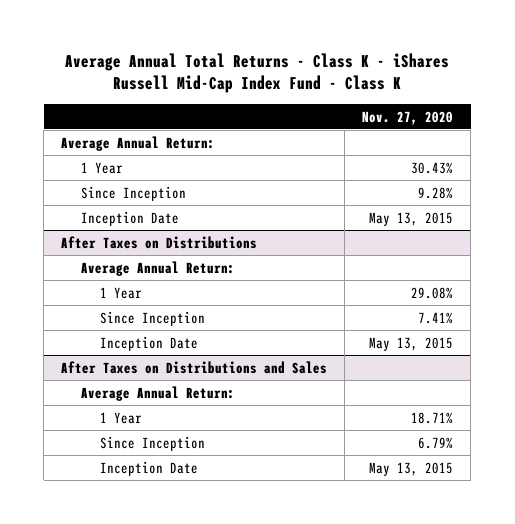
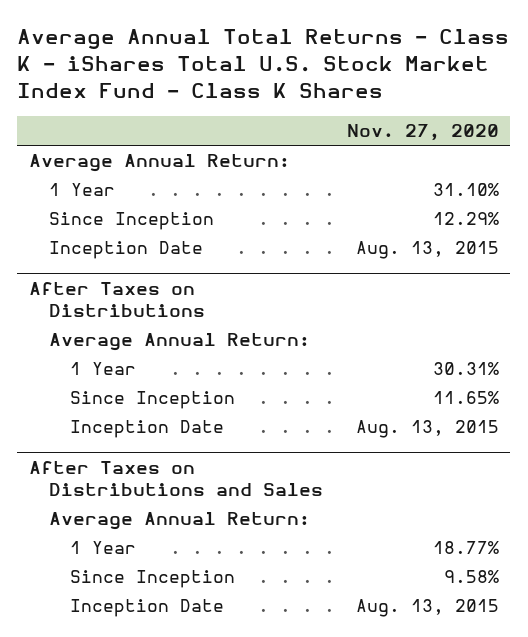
[65,52,450,94] Average Annual Total Returns - Class K - iShares Russell Mid-Cap Index Fund - Class K -> [17,29,510,99] Average Annual Total Returns - Class K - iShares Total U.S. Stock Market Index Fund - Class K Shares
[411,161,454,174] 30.43% -> [432,183,499,197] 31.10%
[418,186,454,199] 9.28% -> [432,212,499,226] 12.29%
[369,211,454,226] May 13, 2015 -> [355,241,499,260] Aug. 13, 2015
[411,286,454,299] 29.08% -> [432,362,499,376] 30.31%
[418,311,454,324] 7.41% -> [432,391,499,405] 11.65%
[369,336,454,351] May 13, 2015 -> [355,420,499,439] Aug. 13, 2015
[411,411,454,424] 18.71% -> [432,541,499,555] 18.77%
[418,436,454,449] 6.79% -> [443,570,499,584] 9.58%
[369,461,454,476] May 13, 2015 -> [355,599,499,618] Aug. 13, 2015

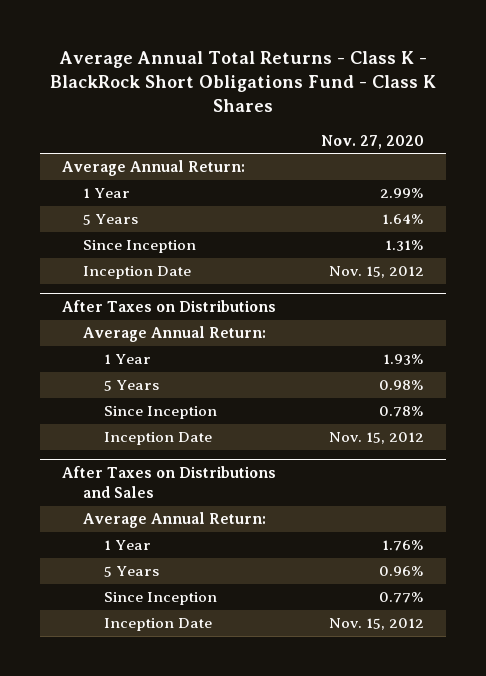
[17,29,510,99] Average Annual Total Returns - Class K - iShares Total U.S. Stock Market Index Fund - Class K Shares -> [49,50,436,112] Average Annual Total Returns - Class K - BlackRock Short Obligations Fund - Class K Shares
[432,183,499,197] 31.10% -> [379,188,424,199] 2.99%
none -> [83,214,139,226] 5 Years
[432,212,499,226] 12.29% -> [384,240,424,252] 1.31%
[355,241,499,260] Aug. 13, 2015 -> [328,266,424,279] Nov. 15, 2012
[432,362,499,376] 30.31% -> [382,354,424,366] 1.93%
none -> [104,380,160,392] 5 Years
[432,391,499,405] 11.65% -> [378,406,424,418] 0.78%
[355,420,499,439] Aug. 13, 2015 -> [328,432,424,445] Nov. 15, 2012
[432,541,499,555] 18.77% -> [381,540,424,552] 1.76%
none -> [104,566,160,578] 5 Years
[443,570,499,584] 9.58% -> [378,592,424,604] 0.77%
[355,599,499,618] Aug. 13, 2015 -> [328,618,424,631] Nov. 15, 2012

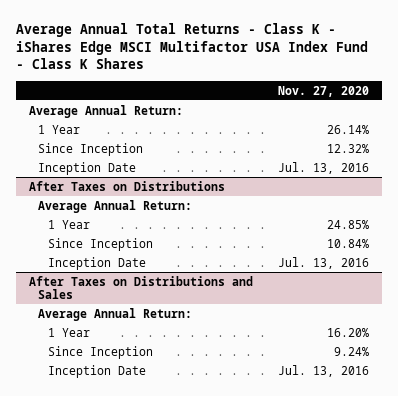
[49,50,436,112] Average Annual Total Returns - Class K - BlackRock Short Obligations Fund - Class K Shares -> [15,22,368,70] Average Annual Total Returns - Class K - iShares Edge MSCI Multifactor USA Index Fund - Class K Shares
[83,214,139,226] 5 Years -> none
[379,188,424,199] 2.99% -> [327,124,370,134] 26.14%
[384,240,424,252] 1.31% -> [327,143,370,153] 12.32%
[328,266,424,279] Nov. 15, 2012 -> [278,161,370,174] Jul. 13, 2016
[104,380,160,392] 5 Years -> none
[382,354,424,366] 1.93% -> [327,219,370,229] 24.85%
[378,406,424,418] 0.78% -> [327,238,370,248] 10.84%
[328,432,424,445] Nov. 15, 2012 -> [278,256,370,269] Jul. 13, 2016
[104,566,160,578] 5 Years -> none
[381,540,424,552] 1.76% -> [327,327,370,337] 16.20%
[378,592,424,604] 0.77% -> [334,346,370,356] 9.24%
[328,618,424,631] Nov. 15, 2012 -> [278,364,370,377] Jul. 13, 2016

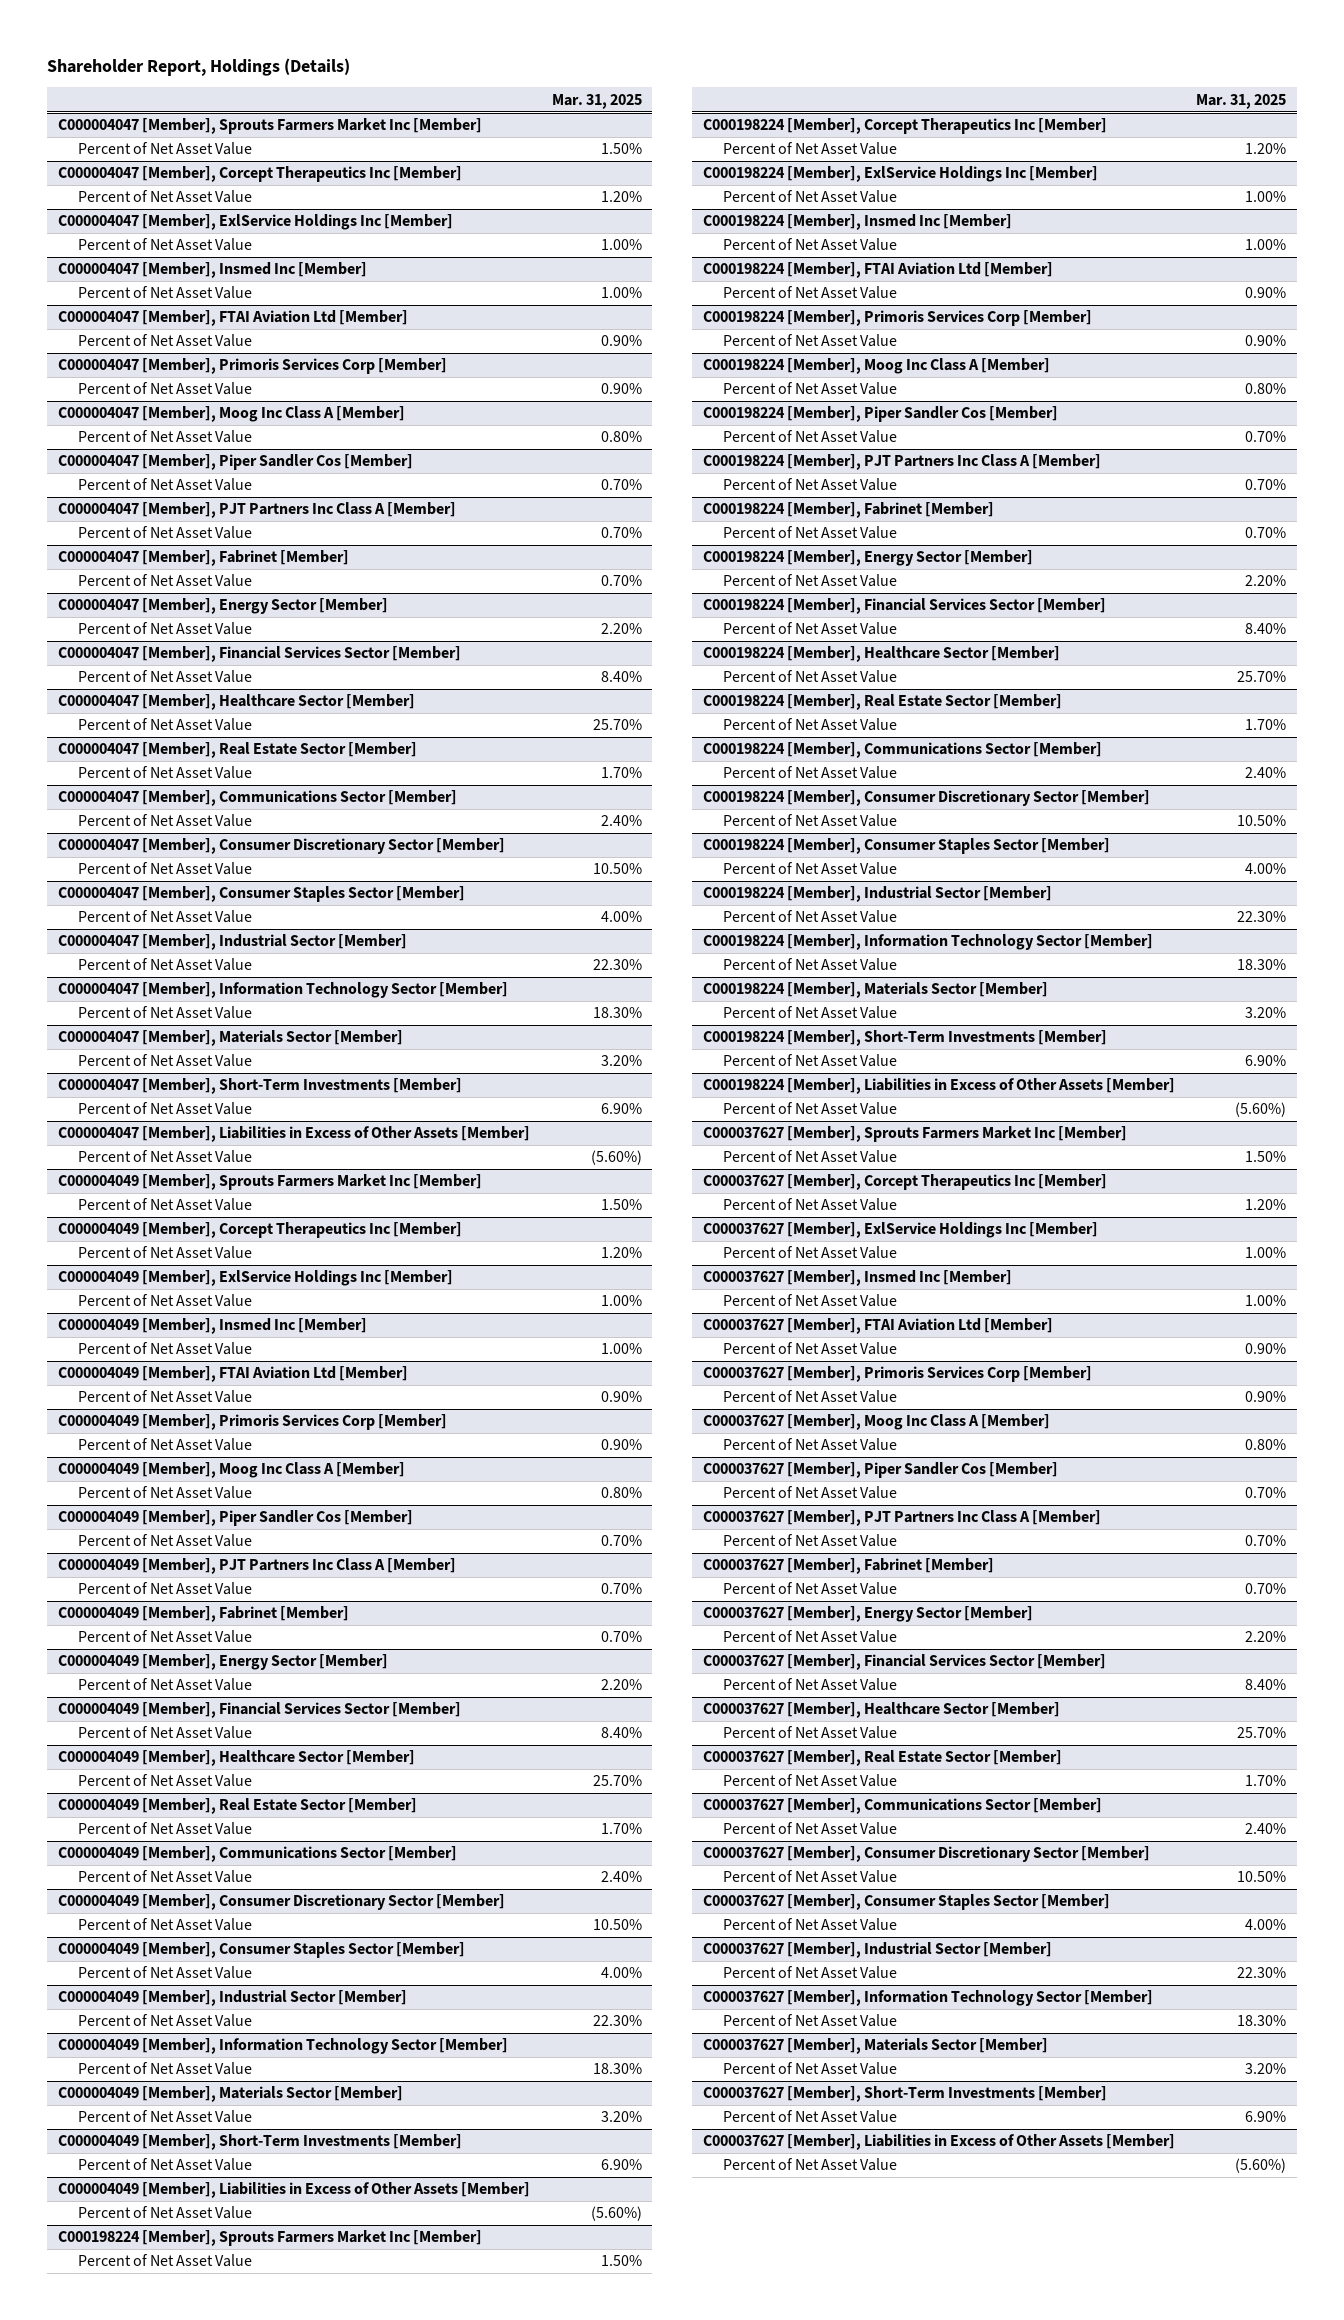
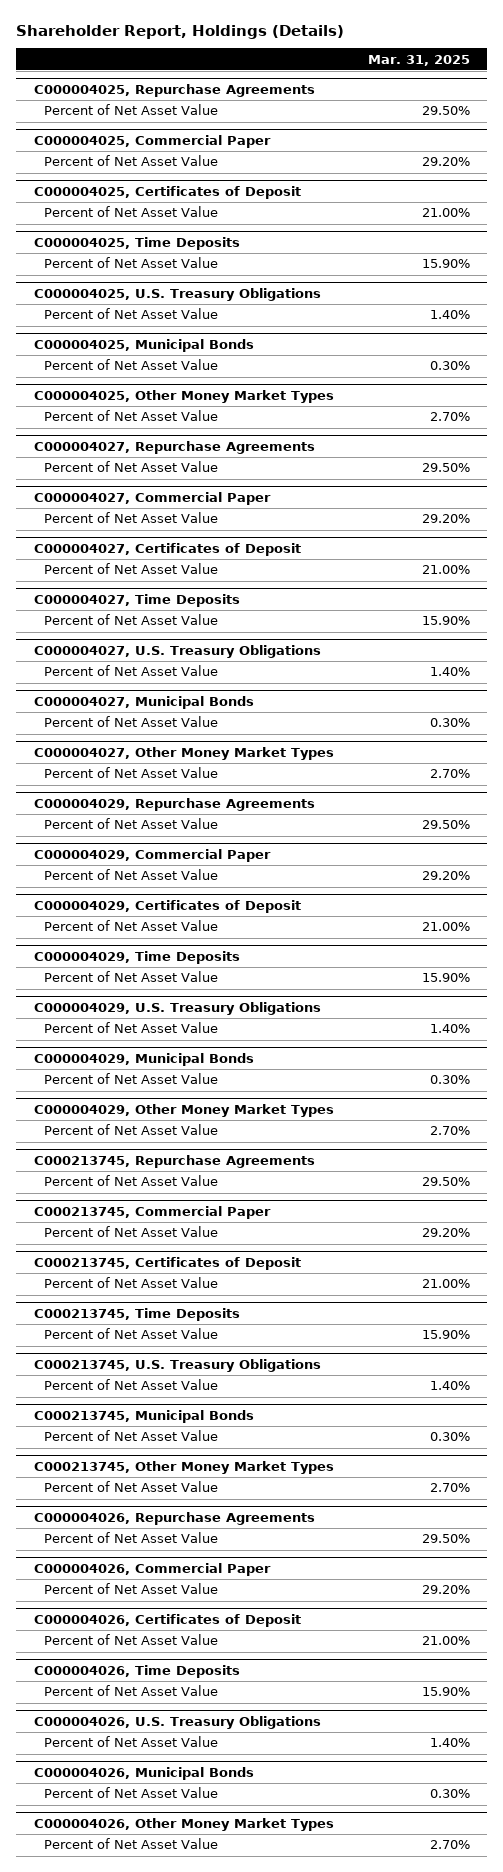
[58,118,483,135] C000004047 [Member], Sprouts Farmers Market Inc [Member] -> none
[58,166,463,183] C000004047 [Member], Corcept Therapeutics Inc [Member] -> none
[58,214,454,231] C000004047 [Member], ExlService Holdings Inc [Member] -> none
[58,262,368,279] C000004047 [Member], Insmed Inc [Member] -> none
[58,310,409,327] C000004047 [Member], FTAI Aviation Ltd [Member] -> none
[58,358,448,375] C000004047 [Member], Primoris Services Corp [Member] -> none
[58,406,406,423] C000004047 [Member], Moog Inc Class A [Member] -> none
[58,454,414,471] C000004047 [Member], Piper Sandler Cos [Member] -> none
[58,502,457,519] C000004047 [Member], PJT Partners Inc Class A [Member] -> none
[58,550,350,567] C000004047 [Member], Fabrinet [Member] -> none
[58,598,389,615] C000004047 [Member], Energy Sector [Member] -> none
[58,646,462,663] C000004047 [Member], Financial Services Sector [Member] -> none
[58,694,416,711] C000004047 [Member], Healthcare Sector [Member] -> none
[58,742,418,759] C000004047 [Member], Real Estate Sector [Member] -> none
[58,790,458,807] C000004047 [Member], Communications Sector [Member] -> none
[58,838,506,855] C000004047 [Member], Consumer Discretionary Sector [Member] -> none
[58,886,466,903] C000004047 [Member], Consumer Staples Sector [Member] -> none
[58,934,408,951] C000004047 [Member], Industrial Sector [Member] -> none
[58,982,509,999] C000004047 [Member], Information Technology Sector [Member] -> none
[58,1030,404,1047] C000004047 [Member], Materials Sector [Member] -> none
[58,1078,463,1095] C000004047 [Member], Short-Term Investments [Member] -> none
[58,1126,531,1143] C000004047 [Member], Liabilities in Excess of Other Assets [Member] -> none
[58,1174,483,1191] C000004049 [Member], Sprouts Farmers Market Inc [Member] -> none
[58,1222,463,1239] C000004049 [Member], Corcept Therapeutics Inc [Member] -> none
[58,1270,454,1287] C000004049 [Member], ExlService Holdings Inc [Member] -> none
[58,1318,368,1335] C000004049 [Member], Insmed Inc [Member] -> none
[58,1366,409,1383] C000004049 [Member], FTAI Aviation Ltd [Member] -> none
[58,1414,448,1431] C000004049 [Member], Primoris Services Corp [Member] -> none
[58,1462,406,1479] C000004049 [Member], Moog Inc Class A [Member] -> none
[58,1510,414,1527] C000004049 [Member], Piper Sandler Cos [Member] -> none
[58,1558,457,1575] C000004049 [Member], PJT Partners Inc Class A [Member] -> none
[58,1606,350,1623] C000004049 [Member], Fabrinet [Member] -> none
[58,1654,389,1671] C000004049 [Member], Energy Sector [Member] -> none
[58,1702,462,1719] C000004049 [Member], Financial Services Sector [Member] -> none
[58,1750,416,1767] C000004049 [Member], Healthcare Sector [Member] -> none
[58,1798,418,1815] C000004049 [Member], Real Estate Sector [Member] -> none
[78,1822,253,1836] Percent of Net Asset Value -> none
[58,1846,458,1863] C000004049 [Member], Communications Sector [Member] -> none
[78,1870,253,1884] Percent of Net Asset Value -> none
[58,1894,506,1911] C000004049 [Member], Consumer Discretionary Sector [Member] -> none
[78,1918,253,1932] Percent of Net Asset Value -> none
[58,1942,466,1959] C000004049 [Member], Consumer Staples Sector [Member] -> none
[78,1966,253,1980] Percent of Net Asset Value -> none
[58,1990,408,2007] C000004049 [Member], Industrial Sector [Member] -> none
[78,2014,253,2028] Percent of Net Asset Value -> none
[58,2038,509,2055] C000004049 [Member], Information Technology Sector [Member] -> none
[78,2062,253,2076] Percent of Net Asset Value -> none
[58,2086,404,2103] C000004049 [Member], Materials Sector [Member] -> none
[78,2110,253,2124] Percent of Net Asset Value -> none
[58,2134,463,2151] C000004049 [Member], Short-Term Investments [Member] -> none
[78,2158,253,2172] Percent of Net Asset Value -> none
[58,2182,531,2199] C000004049 [Member], Liabilities in Excess of Other Assets [Member] -> none
[78,2206,253,2220] Percent of Net Asset Value -> none
[58,2230,483,2247] C000198224 [Member], Sprouts Farmers Market Inc [Member] -> none
[78,2254,253,2268] Percent of Net Asset Value -> none
[702,118,1107,135] C000198224 [Member], Corcept Therapeutics Inc [Member] -> none
[722,142,897,156] Percent of Net Asset Value -> none
[702,166,1098,183] C000198224 [Member], ExlService Holdings Inc [Member] -> none
[722,190,897,204] Percent of Net Asset Value -> none
[702,214,1012,231] C000198224 [Member], Insmed Inc [Member] -> none
[722,238,897,252] Percent of Net Asset Value -> none
[702,262,1053,279] C000198224 [Member], FTAI Aviation Ltd [Member] -> none
[722,286,897,300] Percent of Net Asset Value -> none
[702,310,1092,327] C000198224 [Member], Primoris Services Corp [Member] -> none
[722,334,897,348] Percent of Net Asset Value -> none
[702,358,1050,375] C000198224 [Member], Moog Inc Class A [Member] -> none
[722,382,897,396] Percent of Net Asset Value -> none
[702,406,1058,423] C000198224 [Member], Piper Sandler Cos [Member] -> none
[722,430,897,444] Percent of Net Asset Value -> none
[702,454,1101,471] C000198224 [Member], PJT Partners Inc Class A [Member] -> none
[722,478,897,492] Percent of Net Asset Value -> none
[702,502,994,519] C000198224 [Member], Fabrinet [Member] -> none
[722,526,897,540] Percent of Net Asset Value -> none
[702,550,1033,567] C000198224 [Member], Energy Sector [Member] -> none
[722,574,897,588] Percent of Net Asset Value -> none
[702,598,1106,615] C000198224 [Member], Financial Services Sector [Member] -> none
[722,622,897,636] Percent of Net Asset Value -> none
[702,646,1060,663] C000198224 [Member], Healthcare Sector [Member] -> none
[722,670,897,684] Percent of Net Asset Value -> none
[702,694,1062,711] C000198224 [Member], Real Estate Sector [Member] -> none
[722,718,897,732] Percent of Net Asset Value -> none
[702,742,1102,759] C000198224 [Member], Communications Sector [Member] -> none
[722,766,897,780] Percent of Net Asset Value -> none
[702,790,1150,807] C000198224 [Member], Consumer Discretionary Sector [Member] -> none
[722,814,897,828] Percent of Net Asset Value -> none
[702,838,1110,855] C000198224 [Member], Consumer Staples Sector [Member] -> none
[722,862,897,876] Percent of Net Asset Value -> none
[702,886,1052,903] C000198224 [Member], Industrial Sector [Member] -> none
[722,910,897,924] Percent of Net Asset Value -> none
[702,934,1153,951] C000198224 [Member], Information Technology Sector [Member] -> none
[722,958,897,972] Percent of Net Asset Value -> none
[702,982,1048,999] C000198224 [Member], Materials Sector [Member] -> none
[722,1006,897,1020] Percent of Net Asset Value -> none
[702,1030,1107,1047] C000198224 [Member], Short-Term Investments [Member] -> none
[722,1054,897,1068] Percent of Net Asset Value -> none
[702,1078,1175,1095] C000198224 [Member], Liabilities in Excess of Other Assets [Member] -> none
[722,1102,897,1116] Percent of Net Asset Value -> none
[702,1126,1127,1143] C000037627 [Member], Sprouts Farmers Market Inc [Member] -> none
[722,1150,897,1164] Percent of Net Asset Value -> none
[702,1174,1107,1191] C000037627 [Member], Corcept Therapeutics Inc [Member] -> none
[722,1198,897,1212] Percent of Net Asset Value -> none
[702,1222,1098,1239] C000037627 [Member], ExlService Holdings Inc [Member] -> none
[722,1246,897,1260] Percent of Net Asset Value -> none
[702,1270,1012,1287] C000037627 [Member], Insmed Inc [Member] -> none
[722,1294,897,1308] Percent of Net Asset Value -> none
[702,1318,1053,1335] C000037627 [Member], FTAI Aviation Ltd [Member] -> none
[722,1342,897,1356] Percent of Net Asset Value -> none
[702,1366,1092,1383] C000037627 [Member], Primoris Services Corp [Member] -> none
[722,1390,897,1404] Percent of Net Asset Value -> none
[702,1414,1050,1431] C000037627 [Member], Moog Inc Class A [Member] -> none
[722,1438,897,1452] Percent of Net Asset Value -> none
[702,1462,1058,1479] C000037627 [Member], Piper Sandler Cos [Member] -> none
[722,1486,897,1500] Percent of Net Asset Value -> none
[702,1510,1101,1527] C000037627 [Member], PJT Partners Inc Class A [Member] -> none
[722,1534,897,1548] Percent of Net Asset Value -> none
[702,1558,994,1575] C000037627 [Member], Fabrinet [Member] -> none
[722,1582,897,1596] Percent of Net Asset Value -> none
[702,1606,1033,1623] C000037627 [Member], Energy Sector [Member] -> none
[722,1630,897,1644] Percent of Net Asset Value -> none
[702,1654,1106,1671] C000037627 [Member], Financial Services Sector [Member] -> none
[722,1678,897,1692] Percent of Net Asset Value -> none
[702,1702,1060,1719] C000037627 [Member], Healthcare Sector [Member] -> none
[722,1726,897,1740] Percent of Net Asset Value -> none
[702,1750,1062,1767] C000037627 [Member], Real Estate Sector [Member] -> none
[722,1774,897,1788] Percent of Net Asset Value -> none
[702,1798,1102,1815] C000037627 [Member], Communications Sector [Member] -> none
[722,1822,897,1836] Percent of Net Asset Value -> none
[702,1846,1150,1863] C000037627 [Member], Consumer Discretionary Sector [Member] -> none
[722,1870,897,1884] Percent of Net Asset Value -> none
[702,1894,1110,1911] C000037627 [Member], Consumer Staples Sector [Member] -> none
[722,1918,897,1932] Percent of Net Asset Value -> none
[702,1942,1052,1959] C000037627 [Member], Industrial Sector [Member] -> none
[722,1966,897,1980] Percent of Net Asset Value -> none
[702,1990,1153,2007] C000037627 [Member], Information Technology Sector [Member] -> none
[722,2014,897,2028] Percent of Net Asset Value -> none
[702,2038,1048,2055] C000037627 [Member], Materials Sector [Member] -> none
[722,2062,897,2076] Percent of Net Asset Value -> none
[702,2086,1107,2103] C000037627 [Member], Short-Term Investments [Member] -> none
[722,2110,897,2124] Percent of Net Asset Value -> none
[702,2134,1175,2151] C000037627 [Member], Liabilities in Excess of Other Assets [Member] -> none
[722,2158,897,2172] Percent of Net Asset Value -> none
none -> [33,83,315,97] C000004025, Repurchase Agreements
[600,143,642,155] 1.50% -> [421,106,470,116] 29.50%
none -> [33,134,271,148] C000004025, Commercial Paper
[600,191,642,203] 1.20% -> [421,157,470,167] 29.20%
none -> [33,185,301,199] C000004025, Certificates of Deposit
[600,239,642,251] 1.00% -> [421,208,470,218] 21.00%
none -> [33,236,240,250] C000004025, Time Deposits
[600,287,642,299] 1.00% -> [421,259,470,269] 15.90%
none -> [33,287,321,301] C000004025, U.S. Treasury Obligations
[600,335,642,347] 0.90% -> [429,310,470,320] 1.40%
none -> [33,338,254,352] C000004025, Municipal Bonds
[600,383,642,395] 0.90% -> [429,361,470,371] 0.30%
none -> [33,389,334,403] C000004025, Other Money Market Types
[600,431,642,443] 0.80% -> [429,412,470,422] 2.70%
none -> [33,440,315,454] C000004027, Repurchase Agreements
[600,479,642,491] 0.70% -> [421,463,470,473] 29.50%
none -> [33,491,271,505] C000004027, Commercial Paper
[600,527,642,539] 0.70% -> [421,514,470,524] 29.20%
none -> [33,542,301,556] C000004027, Certificates of Deposit
[600,575,642,587] 0.70% -> [421,565,470,575] 21.00%
none -> [33,593,240,607] C000004027, Time Deposits
[600,623,642,635] 2.20% -> [421,616,470,626] 15.90%
none -> [33,644,321,658] C000004027, U.S. Treasury Obligations
[600,671,642,683] 8.40% -> [429,667,470,677] 1.40%
none -> [33,695,254,709] C000004027, Municipal Bonds
[592,719,642,731] 25.70% -> [429,718,470,728] 0.30%
none -> [33,746,334,760] C000004027, Other Money Market Types
[600,767,642,779] 1.70% -> [429,769,470,779] 2.70%
none -> [33,797,315,811] C000004029, Repurchase Agreements
[600,815,642,827] 2.40% -> [421,820,470,830] 29.50%
none -> [33,848,271,862] C000004029, Commercial Paper
[592,863,642,875] 10.50% -> [421,871,470,881] 29.20%
none -> [33,899,301,913] C000004029, Certificates of Deposit
[600,911,642,923] 4.00% -> [421,922,470,932] 21.00%
none -> [33,950,240,964] C000004029, Time Deposits
[592,959,642,971] 22.30% -> [421,973,470,983] 15.90%
none -> [33,1001,321,1015] C000004029, U.S. Treasury Obligations
[592,1007,642,1019] 18.30% -> [429,1024,470,1034] 1.40%
none -> [33,1052,254,1066] C000004029, Municipal Bonds
[600,1055,642,1067] 3.20% -> [429,1075,470,1085] 0.30%
none -> [33,1103,334,1117] C000004029, Other Money Market Types
[600,1103,642,1115] 6.90% -> [429,1126,470,1136] 2.70%
none -> [33,1154,315,1168] C000213745, Repurchase Agreements
[590,1150,642,1166] (5.60%) -> [421,1177,470,1187] 29.50%
none -> [33,1205,271,1219] C000213745, Commercial Paper
[600,1199,642,1211] 1.50% -> [421,1228,470,1238] 29.20%
none -> [33,1256,301,1270] C000213745, Certificates of Deposit
[600,1247,642,1259] 1.20% -> [421,1279,470,1289] 21.00%
none -> [33,1307,240,1321] C000213745, Time Deposits
[600,1295,642,1307] 1.00% -> [421,1330,470,1340] 15.90%
none -> [33,1358,321,1372] C000213745, U.S. Treasury Obligations
[600,1343,642,1355] 1.00% -> [429,1381,470,1391] 1.40%
none -> [33,1409,254,1423] C000213745, Municipal Bonds
[600,1391,642,1403] 0.90% -> [429,1432,470,1442] 0.30%
none -> [33,1460,334,1474] C000213745, Other Money Market Types
[600,1439,642,1451] 0.90% -> [429,1483,470,1493] 2.70%
none -> [33,1511,315,1525] C000004026, Repurchase Agreements
[600,1487,642,1499] 0.80% -> [421,1534,470,1544] 29.50%
none -> [33,1562,271,1576] C000004026, Commercial Paper
[600,1535,642,1547] 0.70% -> [421,1585,470,1595] 29.20%
none -> [33,1613,301,1627] C000004026, Certificates of Deposit
[600,1583,642,1595] 0.70% -> [421,1636,470,1646] 21.00%
none -> [33,1664,240,1678] C000004026, Time Deposits
[600,1631,642,1643] 0.70% -> [421,1687,470,1697] 15.90%
none -> [33,1715,321,1729] C000004026, U.S. Treasury Obligations
[600,1679,642,1691] 2.20% -> [429,1738,470,1748] 1.40%
none -> [33,1766,254,1780] C000004026, Municipal Bonds
[600,1727,642,1739] 8.40% -> [429,1789,470,1799] 0.30%
none -> [33,1817,334,1831] C000004026, Other Money Market Types
[592,1775,642,1787] 25.70% -> [429,1840,470,1850] 2.70%

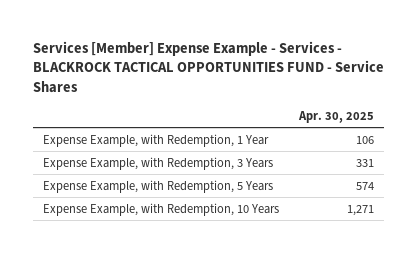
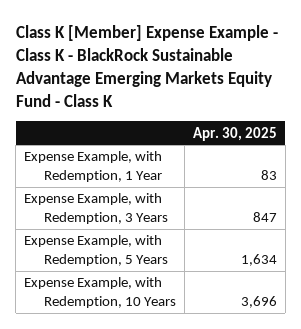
[33,40,385,93] Services [Member] Expense Example - Services - BLACKROCK TACTICAL OPPORTUNITIES FUND - Service Shares -> [15,25,278,107] Class K [Member] Expense Example - Class K - BlackRock Sustainable Advantage Emerging Markets Equity Fund - Class K
[356,135,375,144] 106 -> [260,170,277,181] 83
[356,158,375,167] 331 -> [252,212,277,223] 847
[356,181,375,190] 574 -> [240,254,277,267] 1,634
[347,204,375,216] 1,271 -> [240,296,277,309] 3,696

